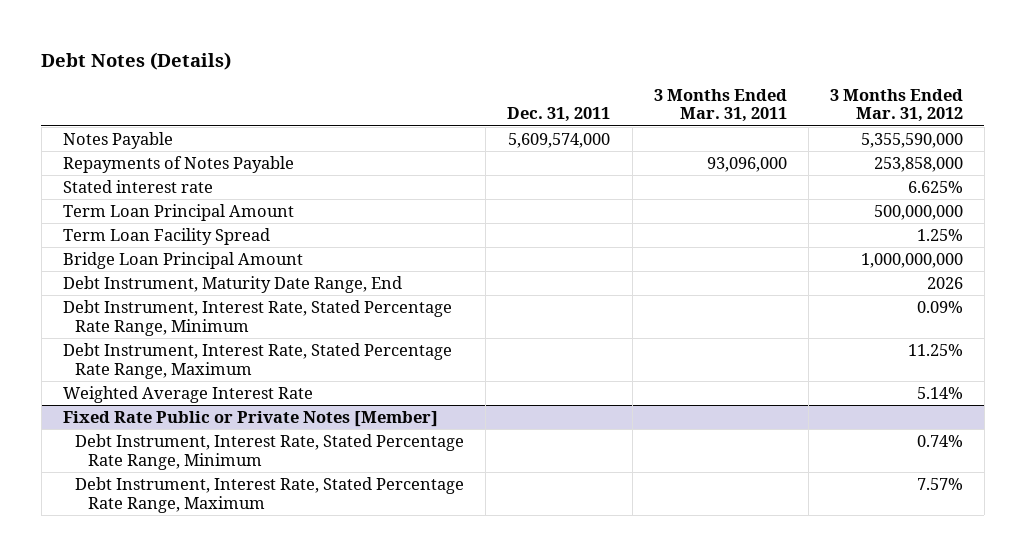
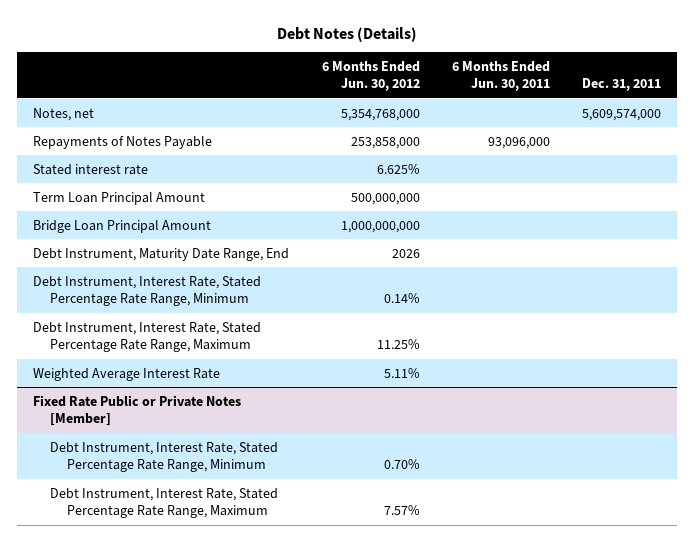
[653,88,787,123] 3 Months Ended Mar. 31, 2011 -> none
[829,88,963,123] 3 Months Ended Mar. 31, 2012 -> none
none -> [321,61,420,92] 6 Months Ended Jun. 30, 2012
none -> [451,61,550,92] 6 Months Ended Jun. 30, 2011
[62,131,173,149] Notes Payable -> [33,107,95,121] Notes, net
[62,227,270,245] Term Loan Facility Spread -> none

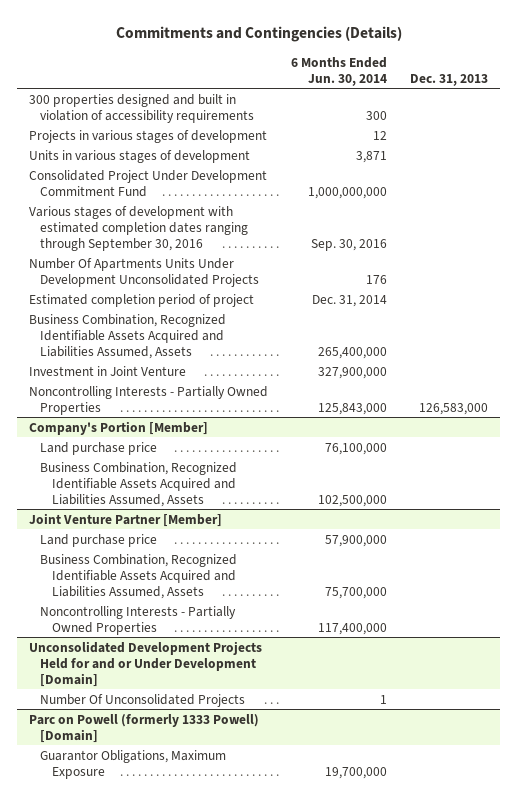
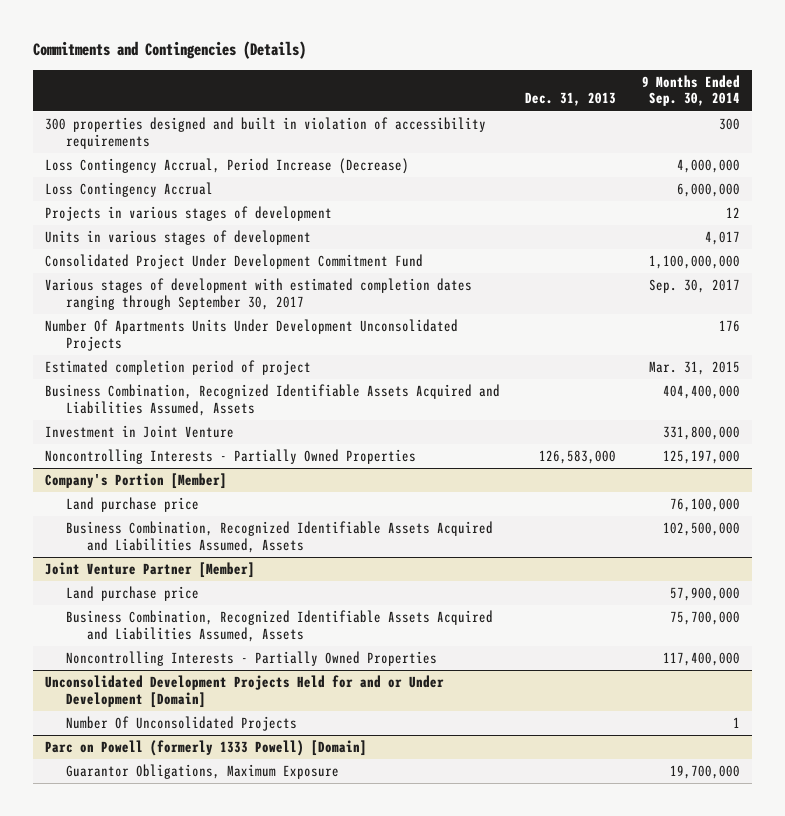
[291,56,388,86] 6 Months Ended Jun. 30, 2014 -> none
none -> [641,74,740,107] 9 Months Ended Sep. 30, 2014
none -> [45,158,410,175] Loss Contingency Accrual, Period Increase (Decrease)
none -> [45,182,214,198] Loss Contingency Accrual
[28,205,249,251] Various stages of development with estimated completion dates ranging through September 30, 2016 -> [45,278,473,310] Various stages of development with estimated completion dates ranging through September 30, 2017

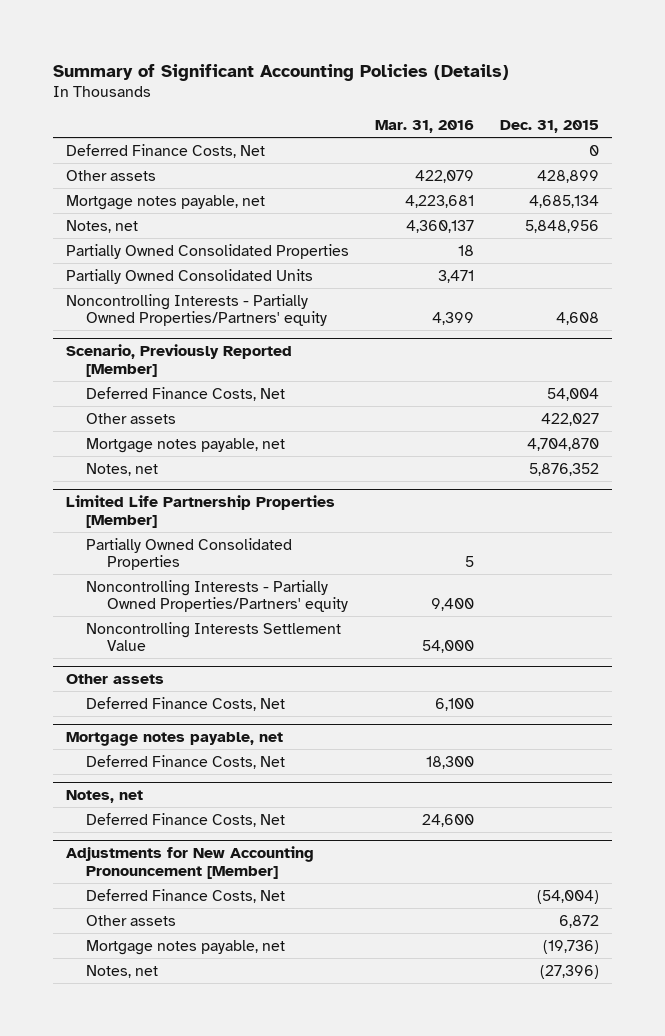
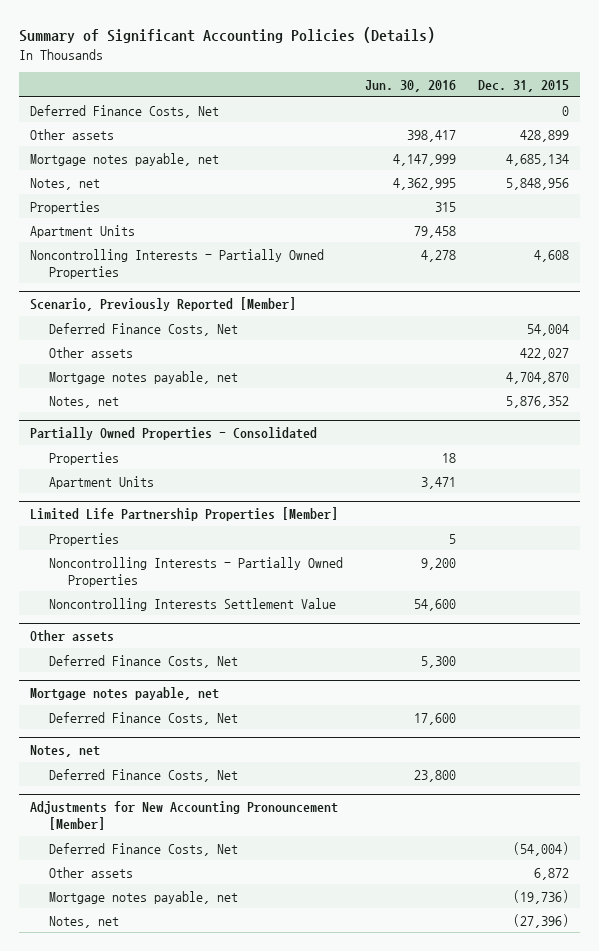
[374,120,474,134] Mar. 31, 2016 -> none
none -> [365,79,457,92] Jun. 30, 2016
[65,243,349,259] Partially Owned Consolidated Properties -> none
[65,268,313,284] Partially Owned Consolidated Units -> none
none -> [30,200,101,214] Properties
none -> [30,224,136,238] Apartment Units
[65,293,328,327] Noncontrolling Interests - Partially Owned Properties/Partners' equity -> [30,248,325,279] Noncontrolling Interests - Partially Owned Properties
none -> [30,427,318,441] Partially Owned Properties - Consolidated
none -> [49,451,120,465] Properties
none -> [49,475,155,489] Apartment Units
[86,537,293,571] Partially Owned Consolidated Properties -> none
none -> [49,532,120,546] Properties
[86,579,348,613] Noncontrolling Interests - Partially Owned Properties/Partners' equity -> [49,556,344,587] Noncontrolling Interests - Partially Owned Properties

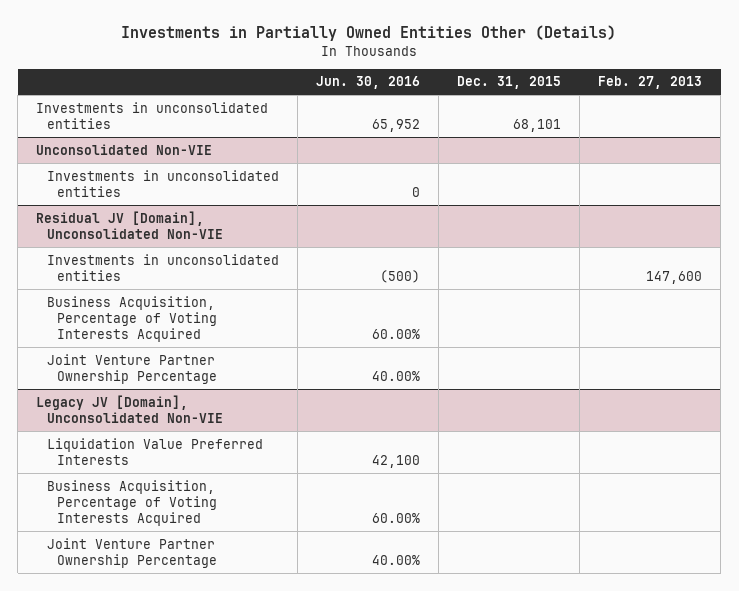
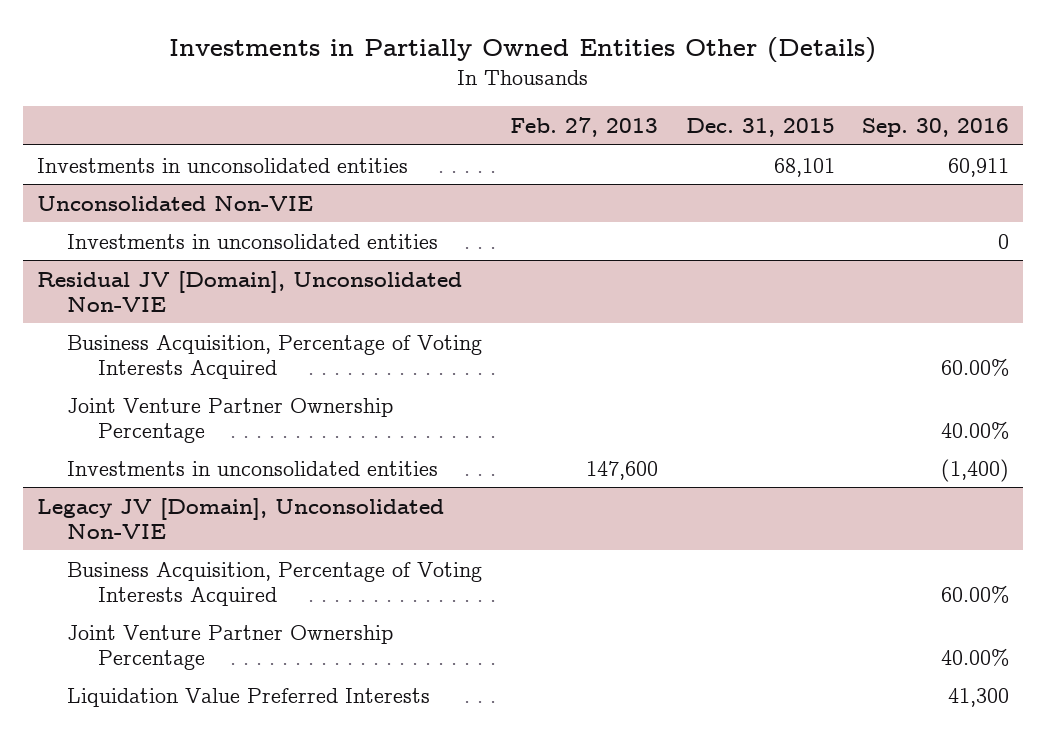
[315,76,420,90] Jun. 30, 2016 -> none
none -> [862,117,1010,137] Sep. 30, 2016
[46,253,279,281] Investments in unconsolidated entities -> [67,460,439,476] Investments in unconsolidated entities
[46,437,263,465] Liquidation Value Preferred Interests -> [67,687,431,707] Liquidation Value Preferred Interests

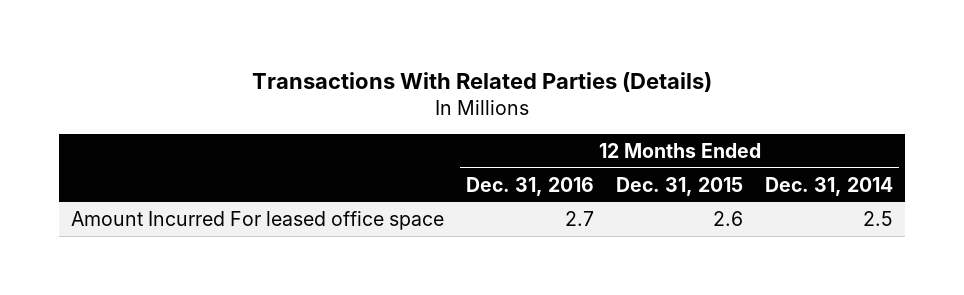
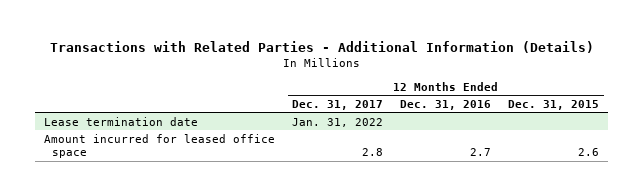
[251,72,712,93] Transactions With Related Parties (Details) -> [49,41,594,54] Transactions with Related Parties - Additional Information (Details)
[765,176,894,196] Dec. 31, 2014 -> none
none -> [291,99,383,110] Dec. 31, 2017
none -> [43,116,198,126] Lease termination date
[70,210,444,230] Amount Incurred For leased office space -> [43,133,275,159] Amount incurred for leased office space

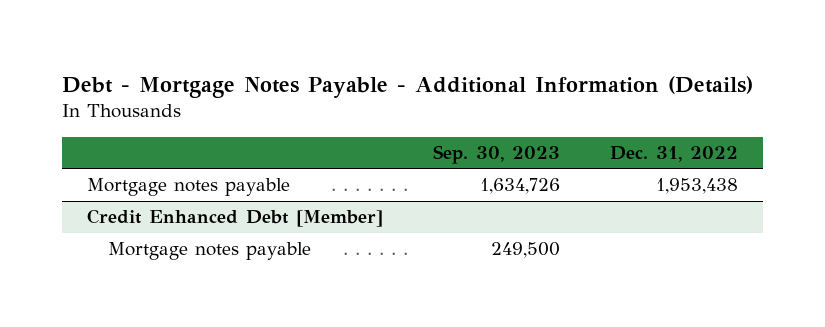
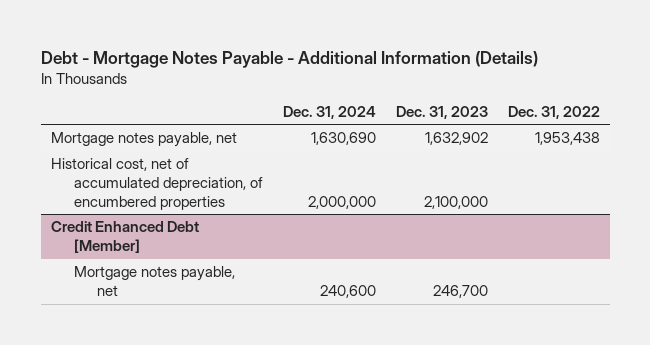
[432,144,560,164] Sep. 30, 2023 -> none
none -> [282,105,376,119] Dec. 31, 2024
none -> [395,105,488,119] Dec. 31, 2023
[86,178,290,197] Mortgage notes payable -> [50,132,237,148] Mortgage notes payable, net
none -> [50,158,263,210] Historical cost, net of accumulated depreciation, of encumbered properties
[107,242,311,261] Mortgage notes payable -> [73,266,235,297] Mortgage notes payable, net

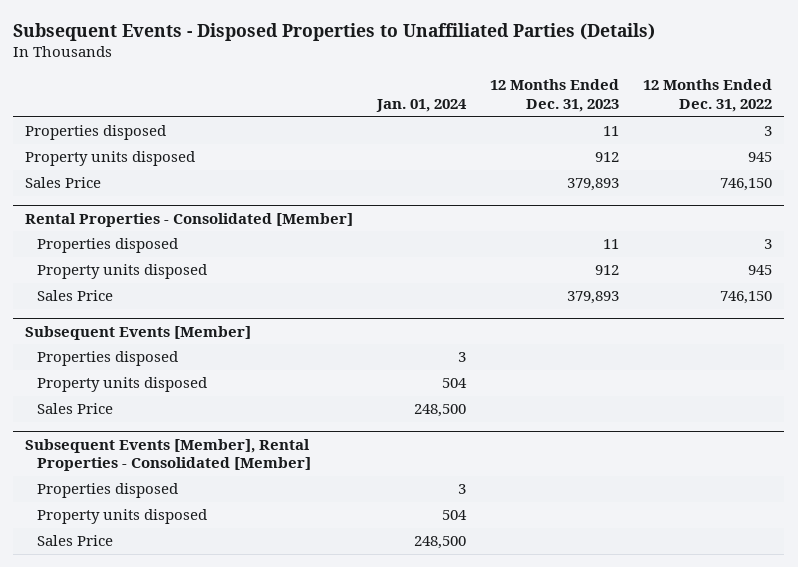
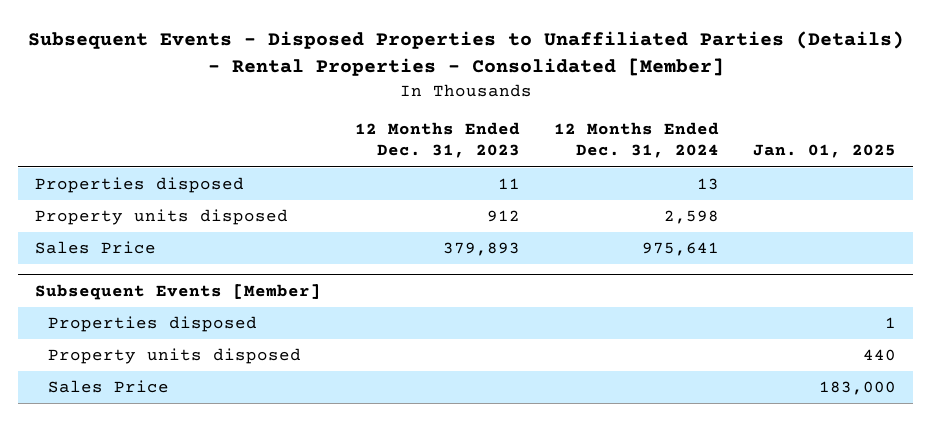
[13,22,656,41] Subsequent Events - Disposed Properties to Unaffiliated Parties (Details) -> [27,31,904,77] Subsequent Events - Disposed Properties to Unaffiliated Parties (Details) - Rental Properties - Consolidated [Member]
[376,98,468,112] Jan. 01, 2024 -> none
[643,79,773,112] 12 Months Ended Dec. 31, 2022 -> none
none -> [554,122,720,159] 12 Months Ended Dec. 31, 2024
none -> [753,144,897,159] Jan. 01, 2025
[25,212,354,227] Rental Properties - Consolidated [Member] -> none
[37,238,179,254] Properties disposed -> none
[37,264,208,280] Property units disposed -> none
[37,290,114,302] Sales Price -> none
[25,438,312,472] Subsequent Events [Member], Rental Properties - Consolidated [Member] -> none
[37,483,179,499] Properties disposed -> none
[37,509,208,525] Property units disposed -> none
[37,535,114,547] Sales Price -> none

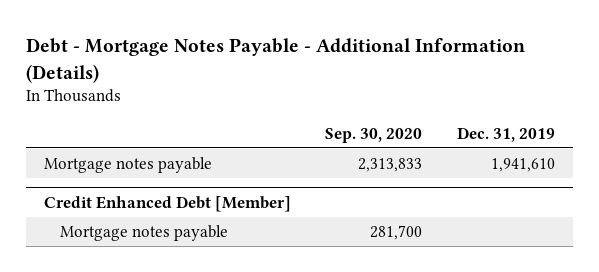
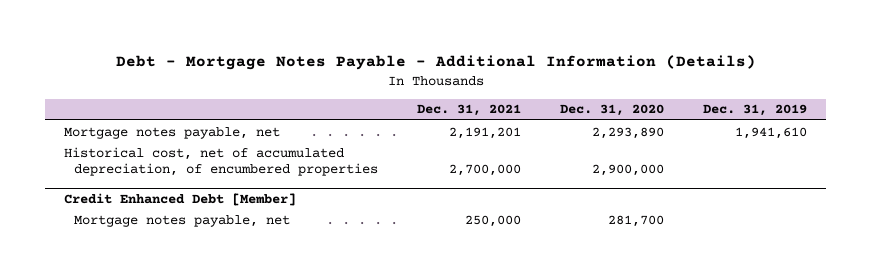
[325,127,423,143] Sep. 30, 2020 -> none
none -> [417,104,522,117] Dec. 31, 2021
none -> [559,104,664,117] Dec. 31, 2020
[43,157,212,174] Mortgage notes payable -> [64,126,281,139] Mortgage notes payable, net
none -> [64,146,379,177] Historical cost, net of accumulated depreciation, of encumbered properties
[60,225,229,242] Mortgage notes payable -> [74,214,291,227] Mortgage notes payable, net

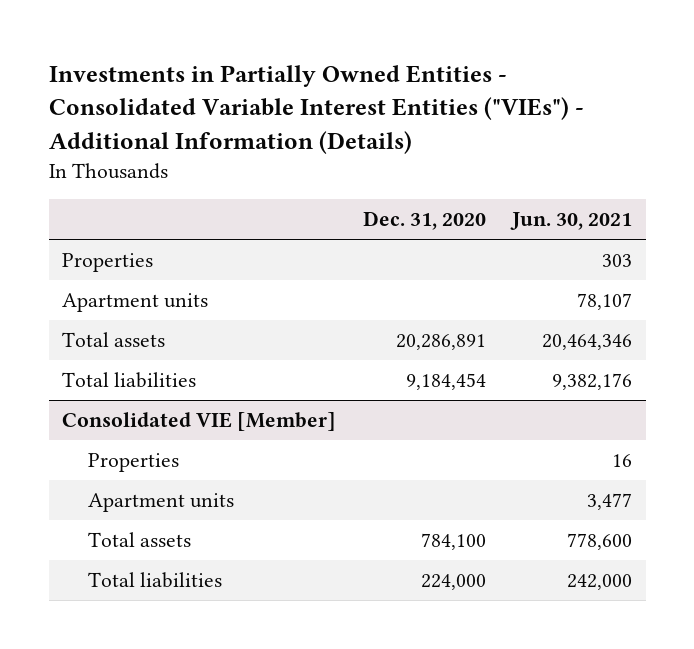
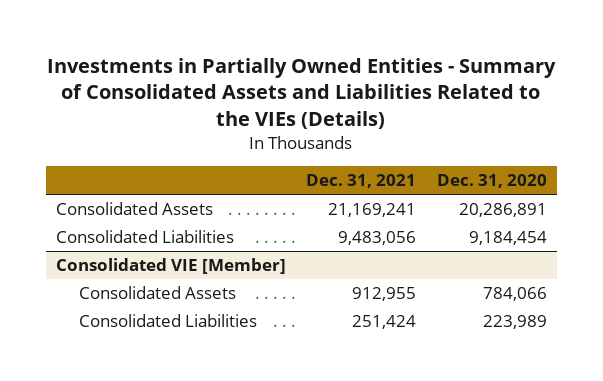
[48,64,584,154] Investments in Partially Owned Entities - Consolidated Variable Interest Entities ("VIEs") - Additional Information (Details) -> [47,57,557,129] Investments in Partially Owned Entities - Summary of Consolidated Assets and Liabilities Related to the VIEs (Details)
[510,212,633,231] Jun. 30, 2021 -> none
none -> [306,174,417,189] Dec. 31, 2021
[61,253,153,273] Properties -> none
[61,293,208,313] Apartment units -> none
[61,332,165,348] Total assets -> [56,202,214,216] Consolidated Assets
[61,372,196,389] Total liabilities -> [56,230,235,244] Consolidated Liabilities
[88,453,180,473] Properties -> none
[88,493,235,513] Apartment units -> none
[88,532,192,548] Total assets -> [79,286,237,300] Consolidated Assets
[420,533,486,551] 784,100 -> [482,287,547,302] 784,066
[88,572,223,589] Total liabilities -> [79,314,258,328] Consolidated Liabilities
[420,574,486,591] 224,000 -> [482,315,547,330] 223,989

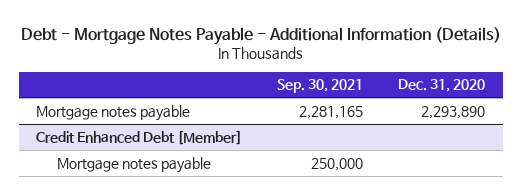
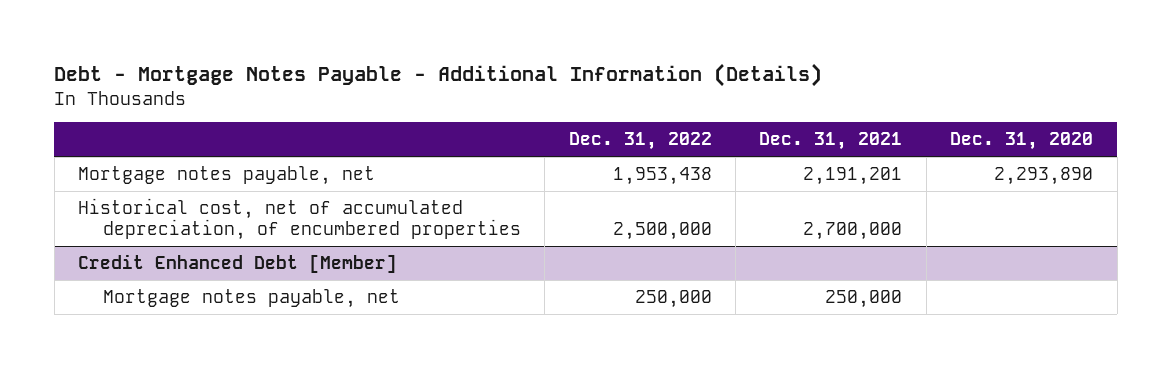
[277,79,364,94] Sep. 30, 2021 -> none
none -> [568,132,712,151] Dec. 31, 2022
none -> [759,132,903,151] Dec. 31, 2021
[36,104,191,121] Mortgage notes payable -> [78,166,376,186] Mortgage notes payable, net
none -> [78,198,521,241] Historical cost, net of accumulated depreciation, of encumbered properties
[57,156,212,173] Mortgage notes payable -> [102,289,400,309] Mortgage notes payable, net

